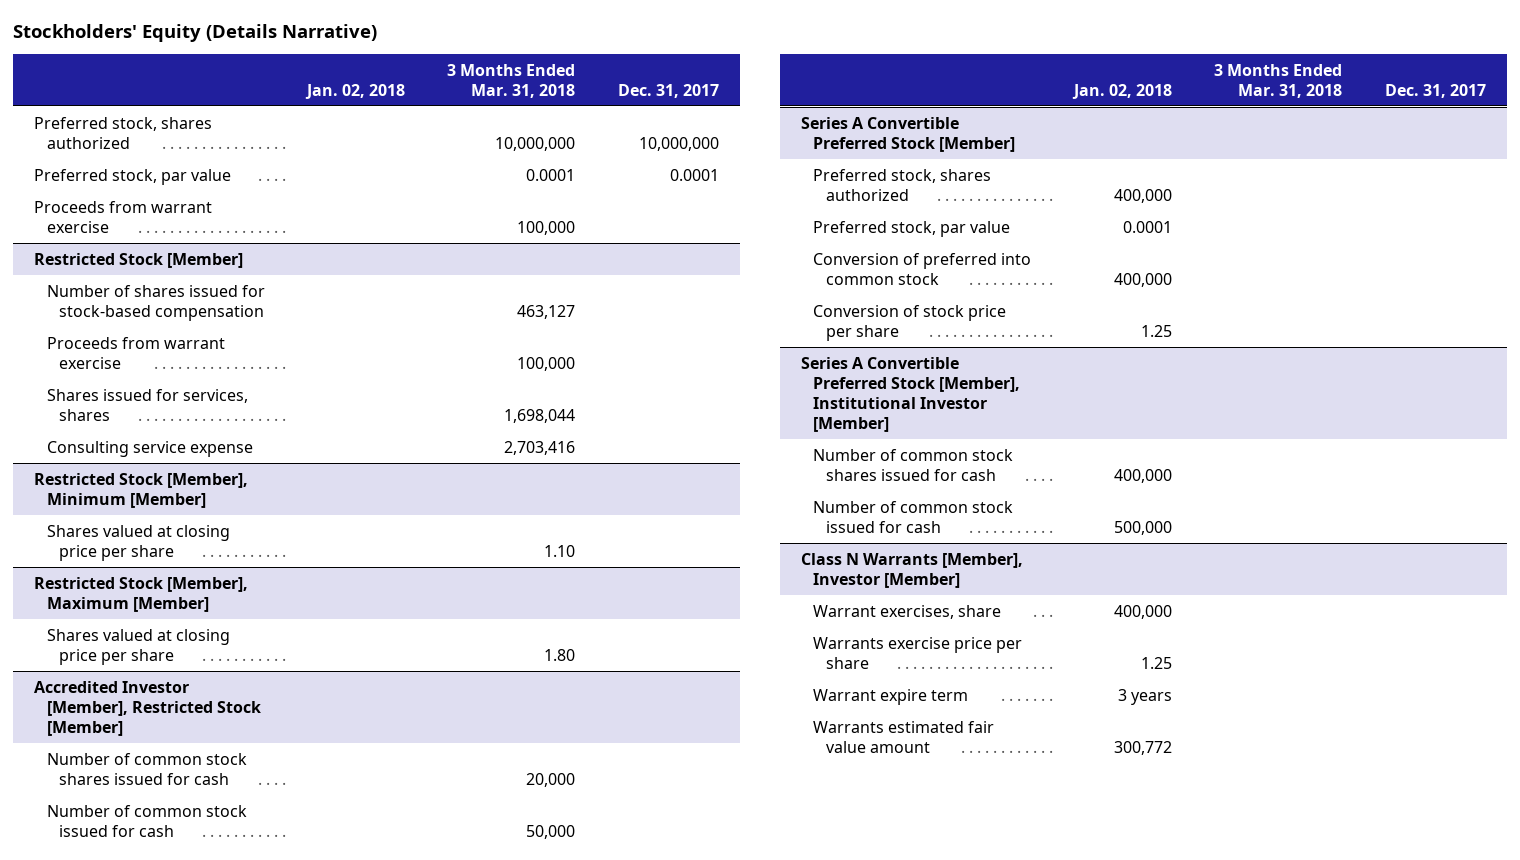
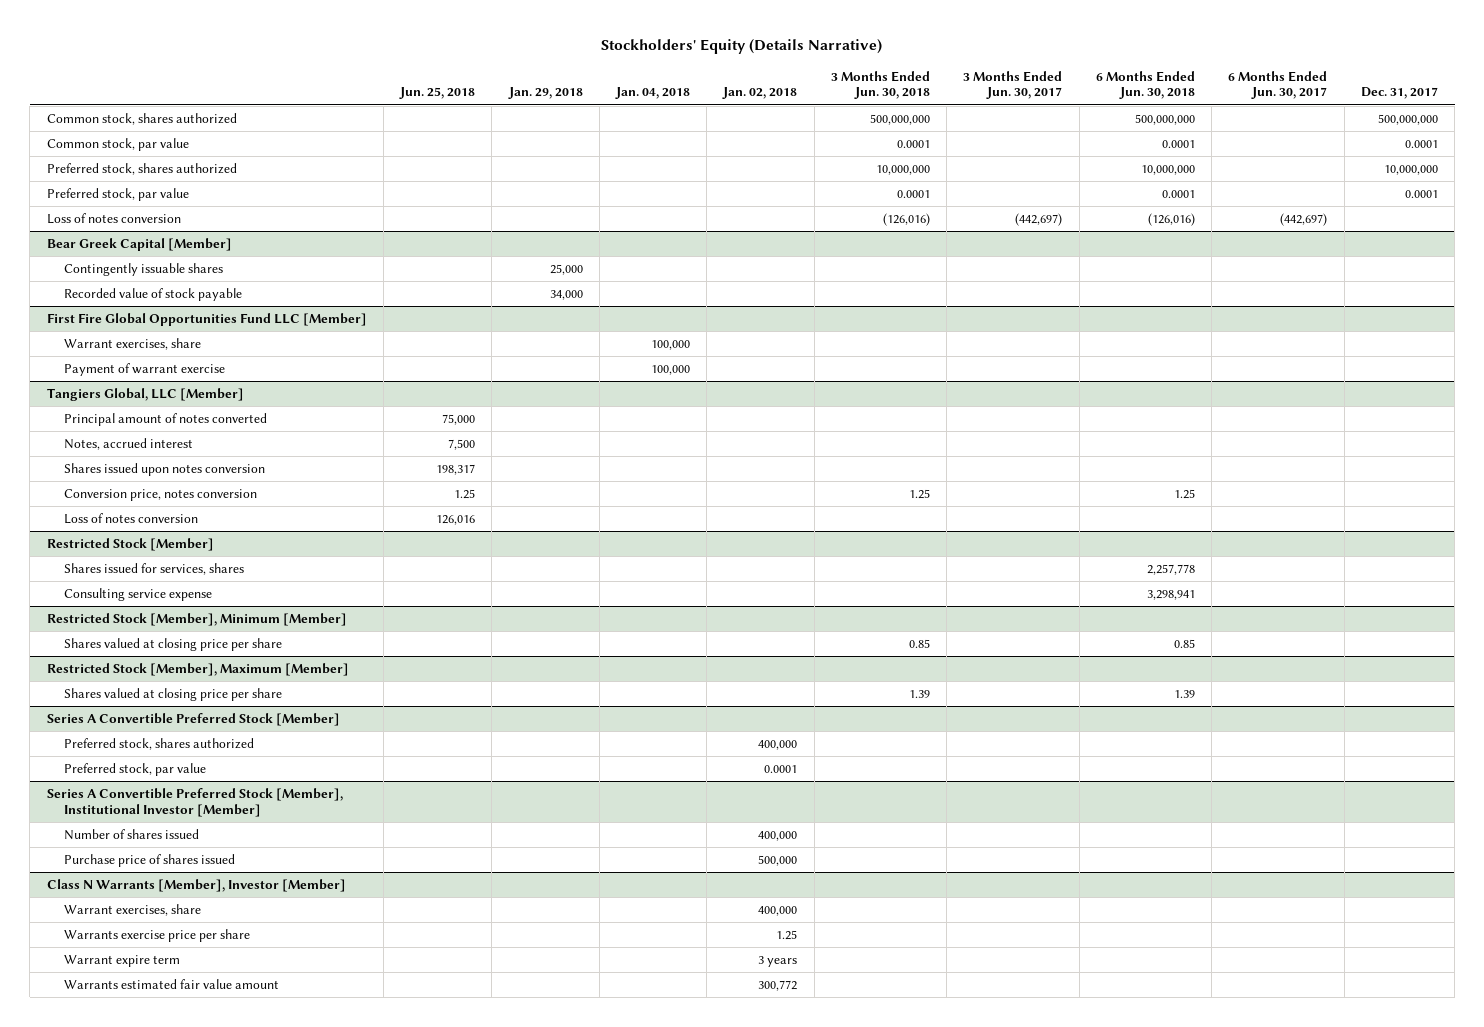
[447,63,576,98] 3 Months Ended Mar. 31, 2018 -> none
none -> [399,87,476,100] Jun. 25, 2018
none -> [507,87,583,100] Jan. 29, 2018
none -> [615,87,691,100] Jan. 04, 2018
none -> [830,70,930,100] 3 Months Ended Jun. 30, 2018
none -> [963,70,1063,100] 3 Months Ended Jun. 30, 2017
none -> [1095,70,1195,100] 6 Months Ended Jun. 30, 2018
none -> [1228,70,1328,100] 6 Months Ended Jun. 30, 2017
none -> [46,113,237,126] Common stock, shares authorized
none -> [46,138,189,152] Common stock, par value
[34,200,213,233] Proceeds from warrant exercise -> none
none -> [46,213,181,225] Loss of notes conversion
none -> [46,238,232,252] Bear Greek Capital [Member]
none -> [63,263,223,277] Contingently issuable shares
none -> [63,288,242,302] Recorded value of stock payable
none -> [46,313,367,327] First Fire Global Opportunities Fund LLC [Member]
none -> [63,338,201,351] Warrant exercises, share
none -> [63,363,225,377] Payment of warrant exercise
none -> [46,388,244,402] Tangiers Global, LLC [Member]
none -> [63,413,267,427] Principal amount of notes converted
none -> [63,438,193,451] Notes, accrued interest
none -> [63,463,265,477] Shares issued upon notes conversion
none -> [63,489,257,502] Conversion price, notes conversion
none -> [63,513,198,525] Loss of notes conversion
[46,284,265,321] Number of shares issued for stock-based compensation -> none
[46,336,225,369] Proceeds from warrant exercise -> none
[34,680,261,736] Accredited Investor [Member], Restricted Stock [Member] -> none
[46,752,247,785] Number of common stock shares issued for cash -> none
[46,804,247,837] Number of common stock issued for cash -> none
[813,252,1032,285] Conversion of preferred into common stock -> none
[813,304,1007,341] Conversion of stock price per share -> none
[813,448,1014,481] Number of common stock shares issued for cash -> [63,829,199,841] Number of shares issued
[813,500,1014,533] Number of common stock issued for cash -> [63,854,235,868] Purchase price of shares issued

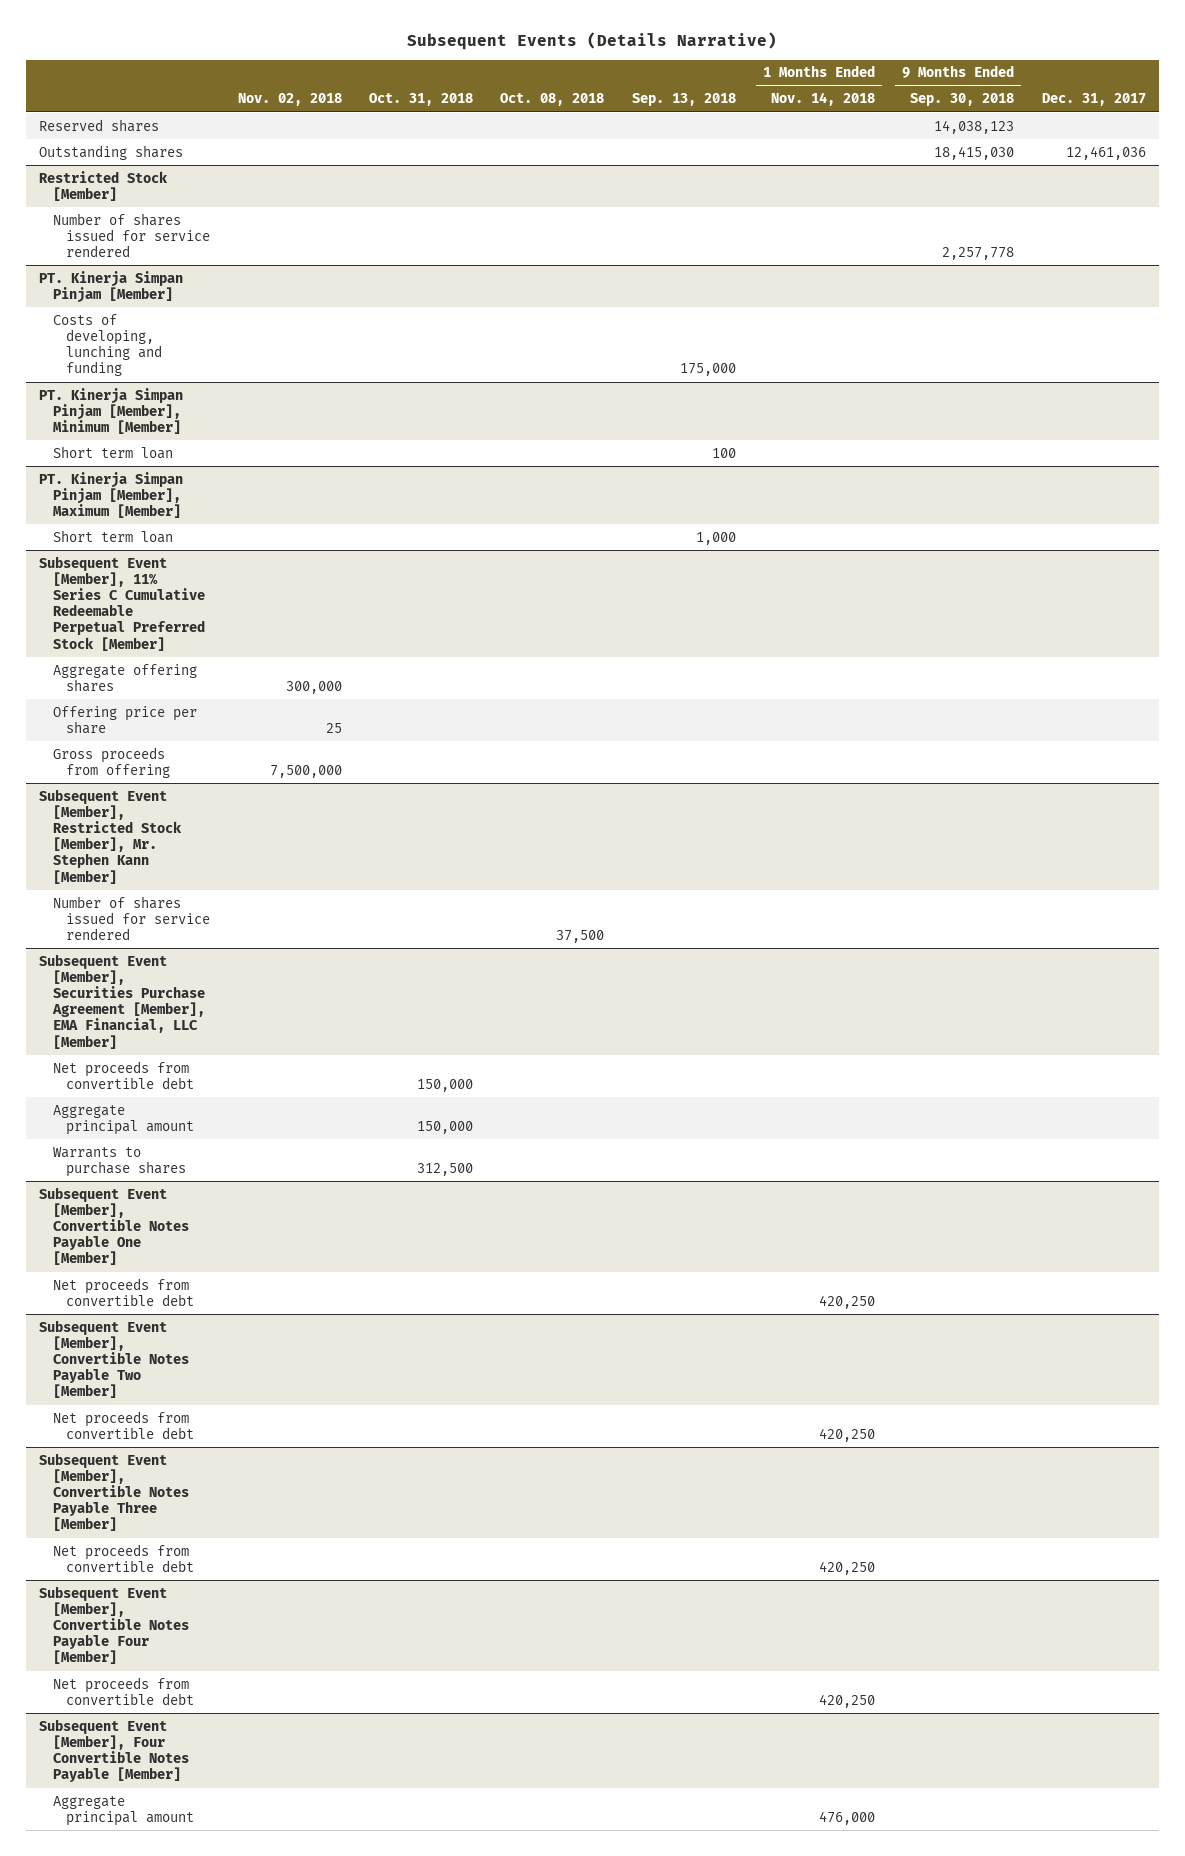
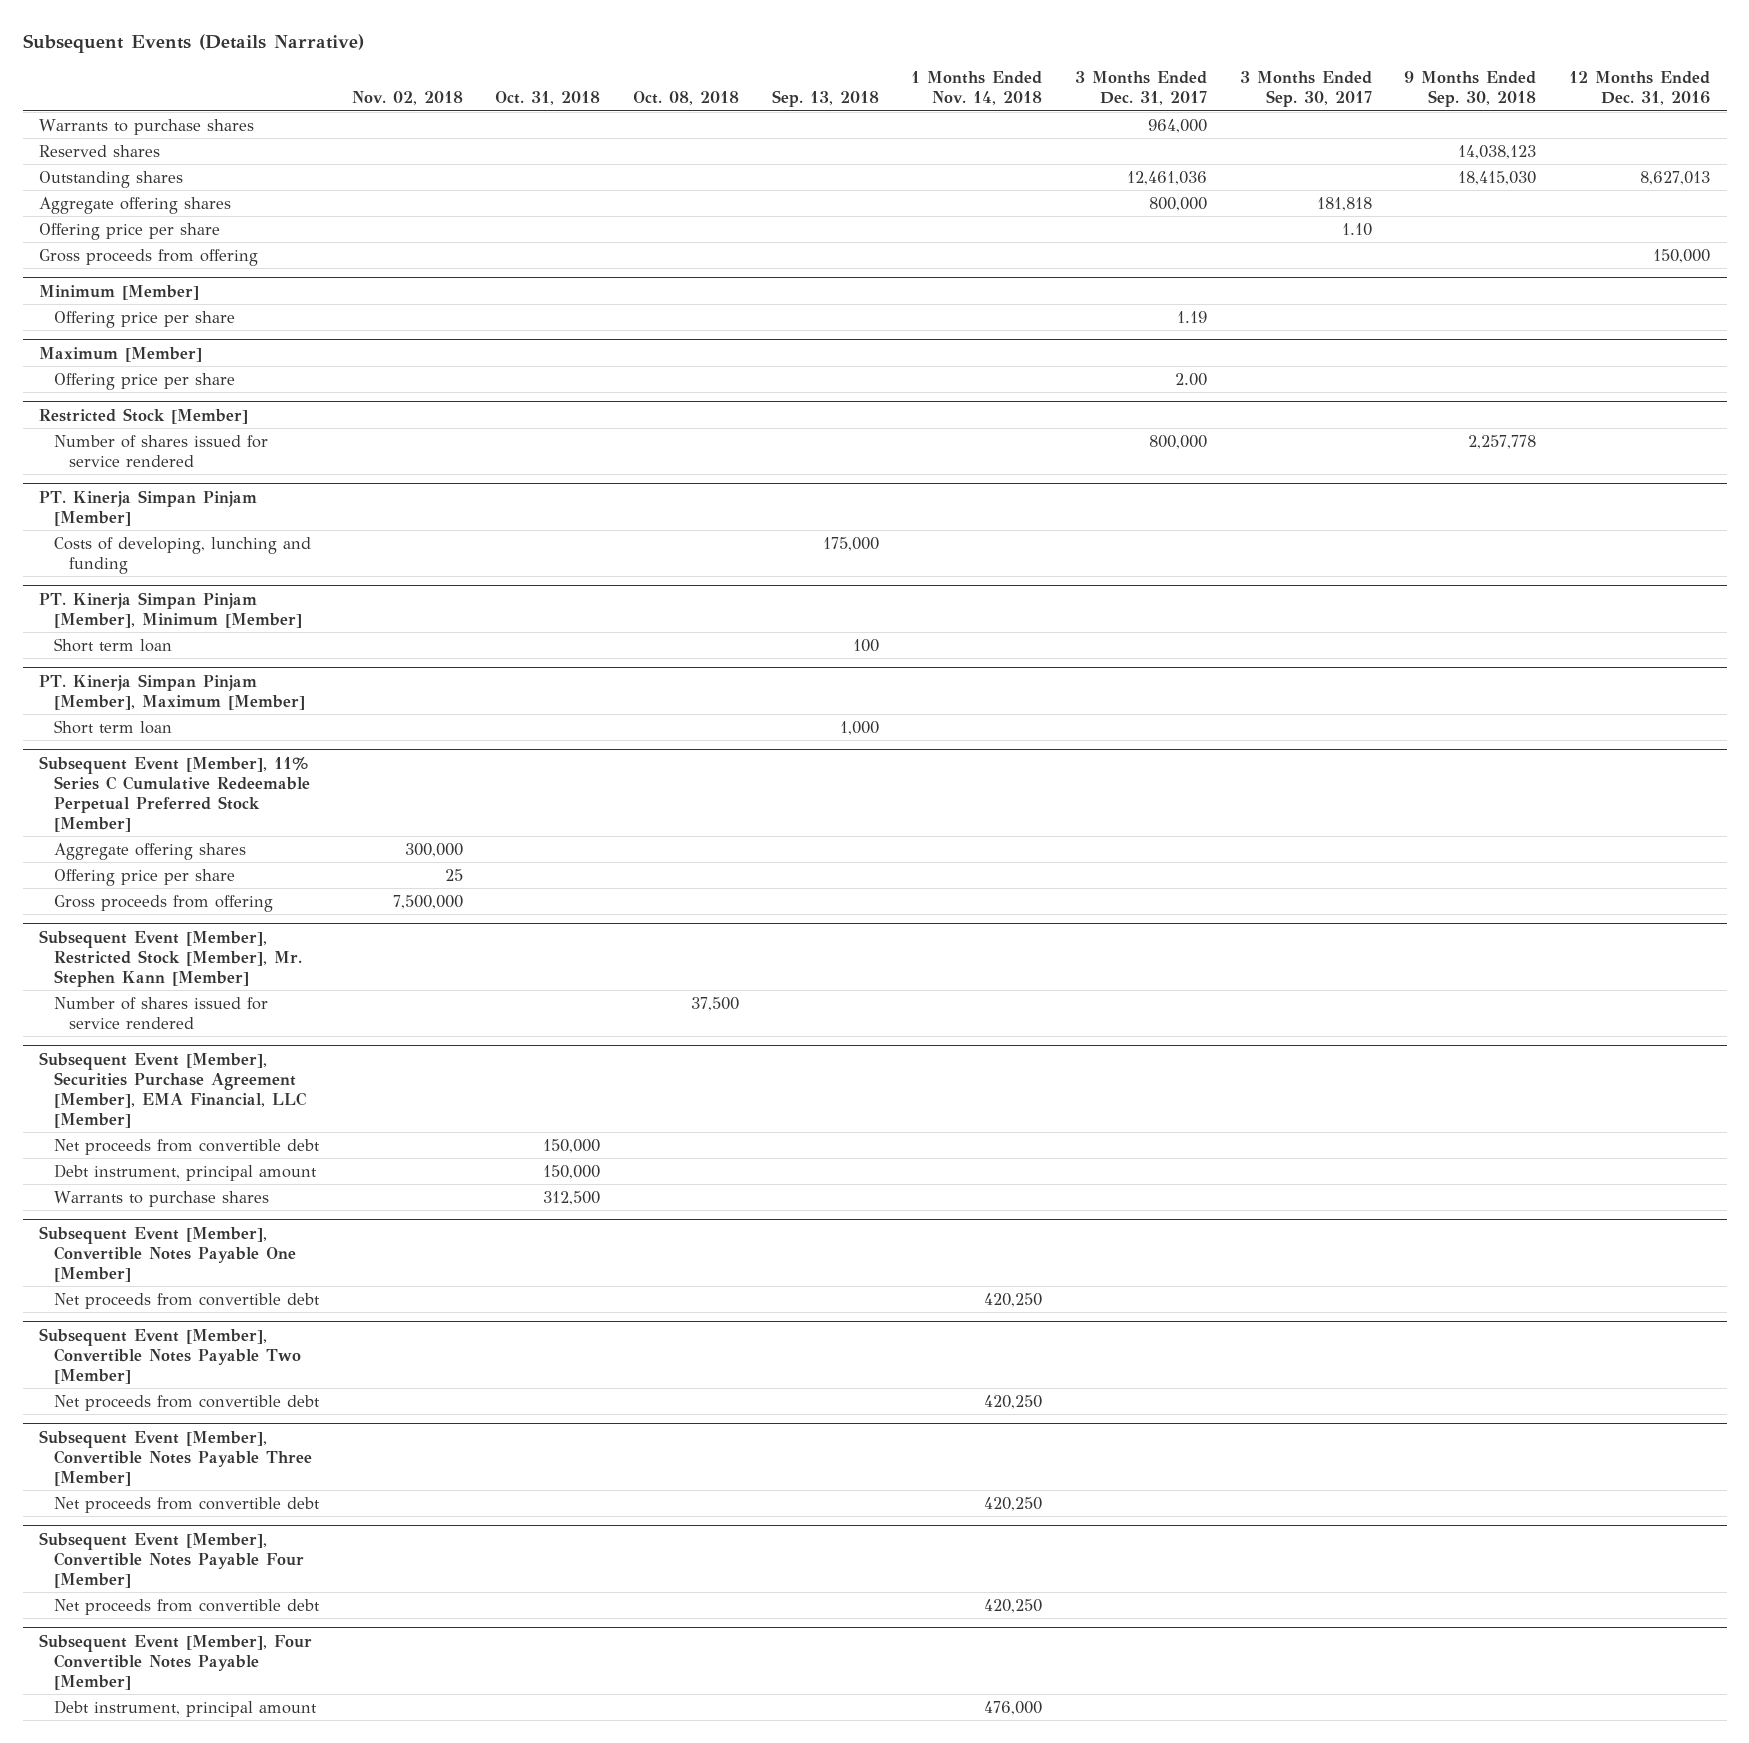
[1041,93,1146,107] Dec. 31, 2017 -> none
none -> [1075,71,1208,106] 3 Months Ended Dec. 31, 2017
none -> [1239,71,1372,108] 3 Months Ended Sep. 30, 2017
none -> [1569,71,1711,106] 12 Months Ended Dec. 31, 2016
none -> [38,118,254,135] Warrants to purchase shares
none -> [38,196,231,214] Aggregate offering shares
none -> [38,222,220,240] Offering price per share
none -> [38,248,258,266] Gross proceeds from offering
none -> [38,284,199,300] Minimum [Member]
none -> [53,310,235,328] Offering price per share
none -> [38,346,202,362] Maximum [Member]
none -> [53,372,235,390] Offering price per share
[52,1104,195,1135] Aggregate principal amount -> [53,1163,317,1181] Debt instrument, principal amount
[52,1795,195,1826] Aggregate principal amount -> [53,1699,317,1717] Debt instrument, principal amount

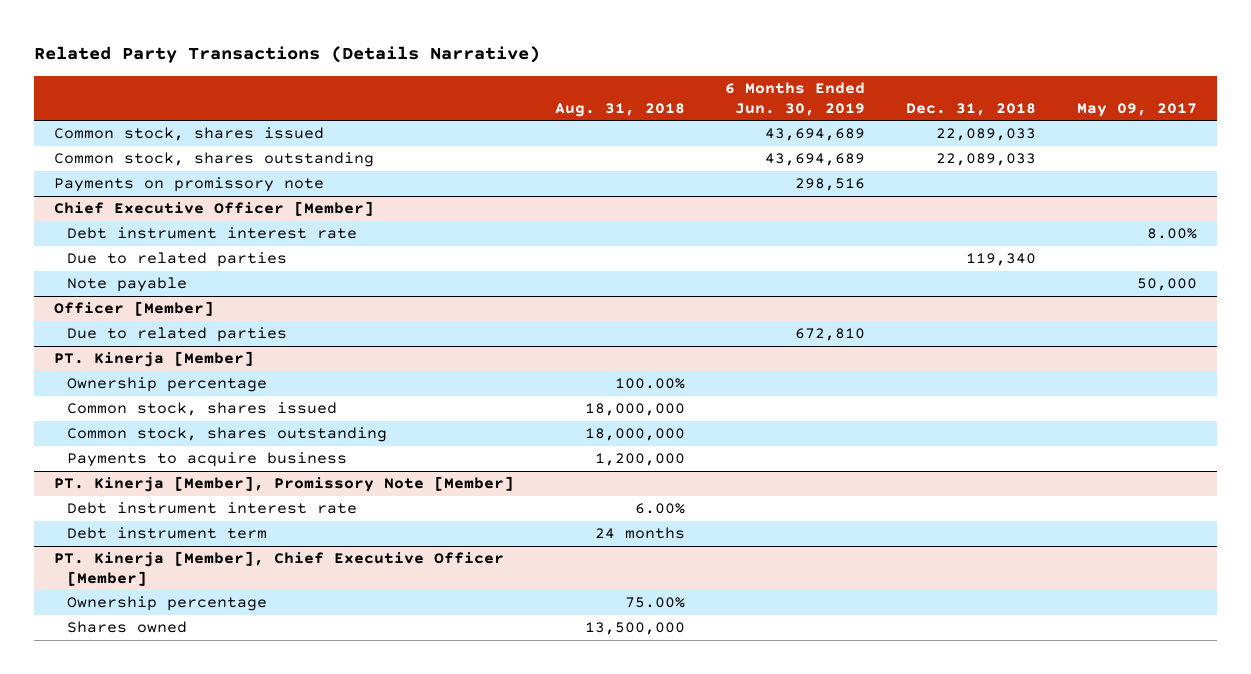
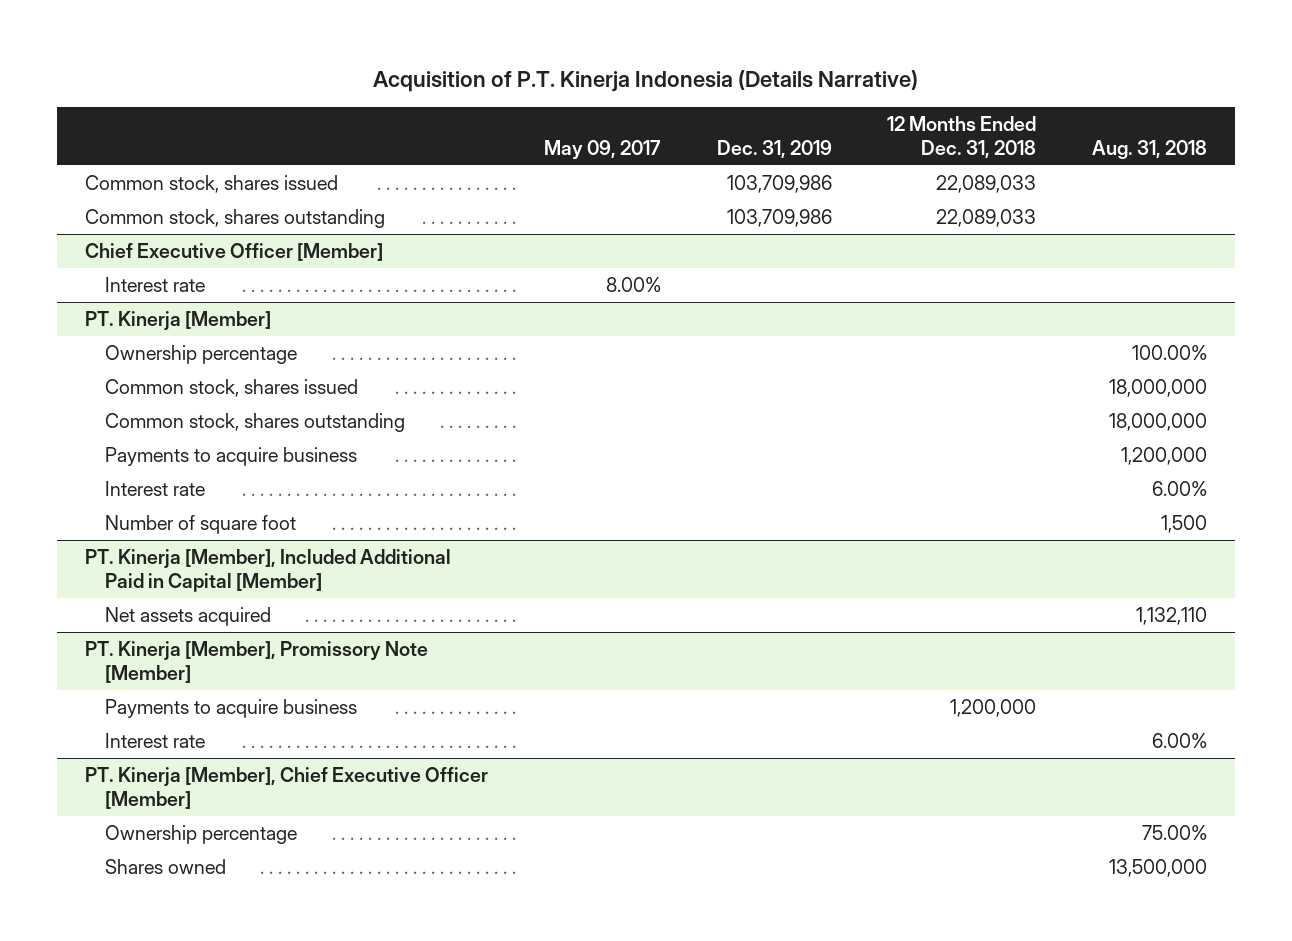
[33,46,540,64] Related Party Transactions (Details Narrative) -> [373,70,919,93] Acquisition of P.T. Kinerja Indonesia (Details Narrative)
[725,81,866,116] 6 Months Ended Jun. 30, 2019 -> none
[906,102,1037,116] Dec. 31, 2018 -> none
none -> [716,139,832,158] Dec. 31, 2019
none -> [887,115,1037,158] 12 Months Ended Dec. 31, 2018
[54,177,325,193] Payments on promissory note -> none
[67,252,288,268] Due to related parties -> none
[67,277,188,293] Note payable -> none
[54,301,215,317] Officer [Member] -> none
[67,327,288,343] Due to related parties -> none
[67,227,358,240] Debt instrument interest rate -> [105,277,206,293] Interest rate
none -> [105,481,206,497] Interest rate
none -> [105,515,297,535] Number of square foot
none -> [85,549,452,593] PT. Kinerja [Member], Included Additional Paid in Capital [Member]
none -> [105,607,272,627] Net assets acquired
[67,527,268,540] Debt instrument term -> none
none -> [105,699,358,719] Payments to acquire business
[67,502,358,515] Debt instrument interest rate -> [105,733,206,749] Interest rate

